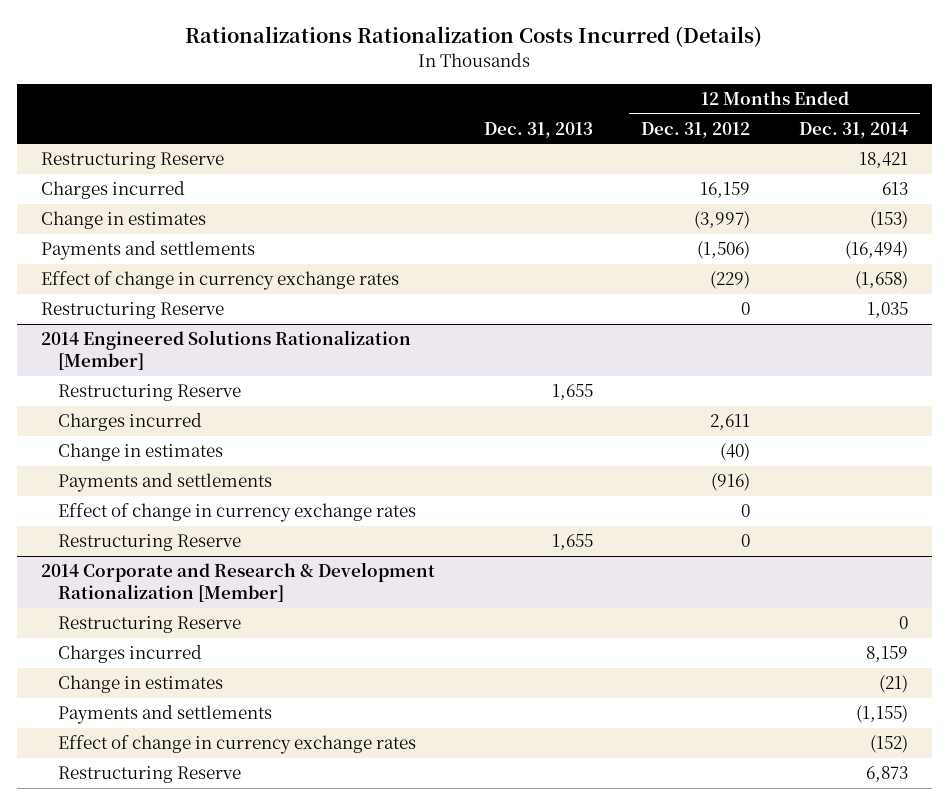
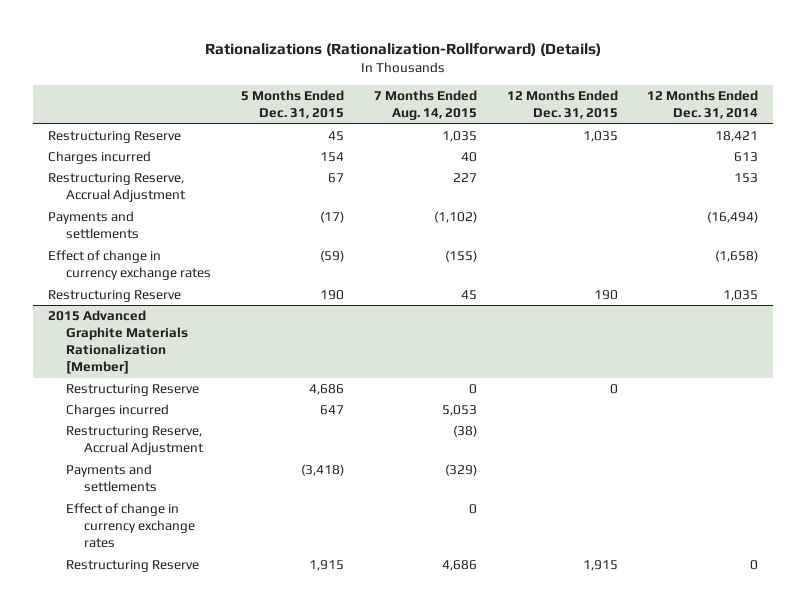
[185,26,763,48] Rationalizations Rationalization Costs Incurred (Details) -> [205,43,602,57] Rationalizations (Rationalization-Rollforward) (Details)
[483,121,593,138] Dec. 31, 2013 -> none
[641,121,751,138] Dec. 31, 2012 -> none
none -> [241,90,345,120] 5 Months Ended Dec. 31, 2015
none -> [373,90,477,121] 7 Months Ended Aug. 14, 2015
none -> [506,90,618,120] 12 Months Ended Dec. 31, 2015
[40,211,206,230] Change in estimates -> none
none -> [48,173,187,203] Restructuring Reserve, Accrual Adjustment
[40,330,411,371] 2014 Engineered Solutions Rationalization [Member] -> none
[57,384,241,402] Restructuring Reserve -> none
[57,413,202,432] Charges incurred -> none
[57,443,223,462] Change in estimates -> none
[57,473,272,493] Payments and settlements -> none
[57,503,416,523] Effect of change in currency exchange rates -> none
[57,534,241,552] Restructuring Reserve -> none
[40,562,435,603] 2014 Corporate and Research & Development Rationalization [Member] -> none
[57,616,241,634] Restructuring Reserve -> none
[57,645,202,664] Charges incurred -> none
[57,675,223,694] Change in estimates -> none
[57,705,272,725] Payments and settlements -> none
[57,735,416,755] Effect of change in currency exchange rates -> none
[57,766,241,784] Restructuring Reserve -> none
none -> [48,310,189,375] 2015 Advanced Graphite Materials Rationalization [Member]
none -> [66,384,200,397] Restructuring Reserve
none -> [66,404,170,418] Charges incurred
none -> [66,426,205,456] Restructuring Reserve, Accrual Adjustment
none -> [66,464,158,493] Payments and settlements
none -> [66,503,196,549] Effect of change in currency exchange rates
none -> [66,560,200,573] Restructuring Reserve

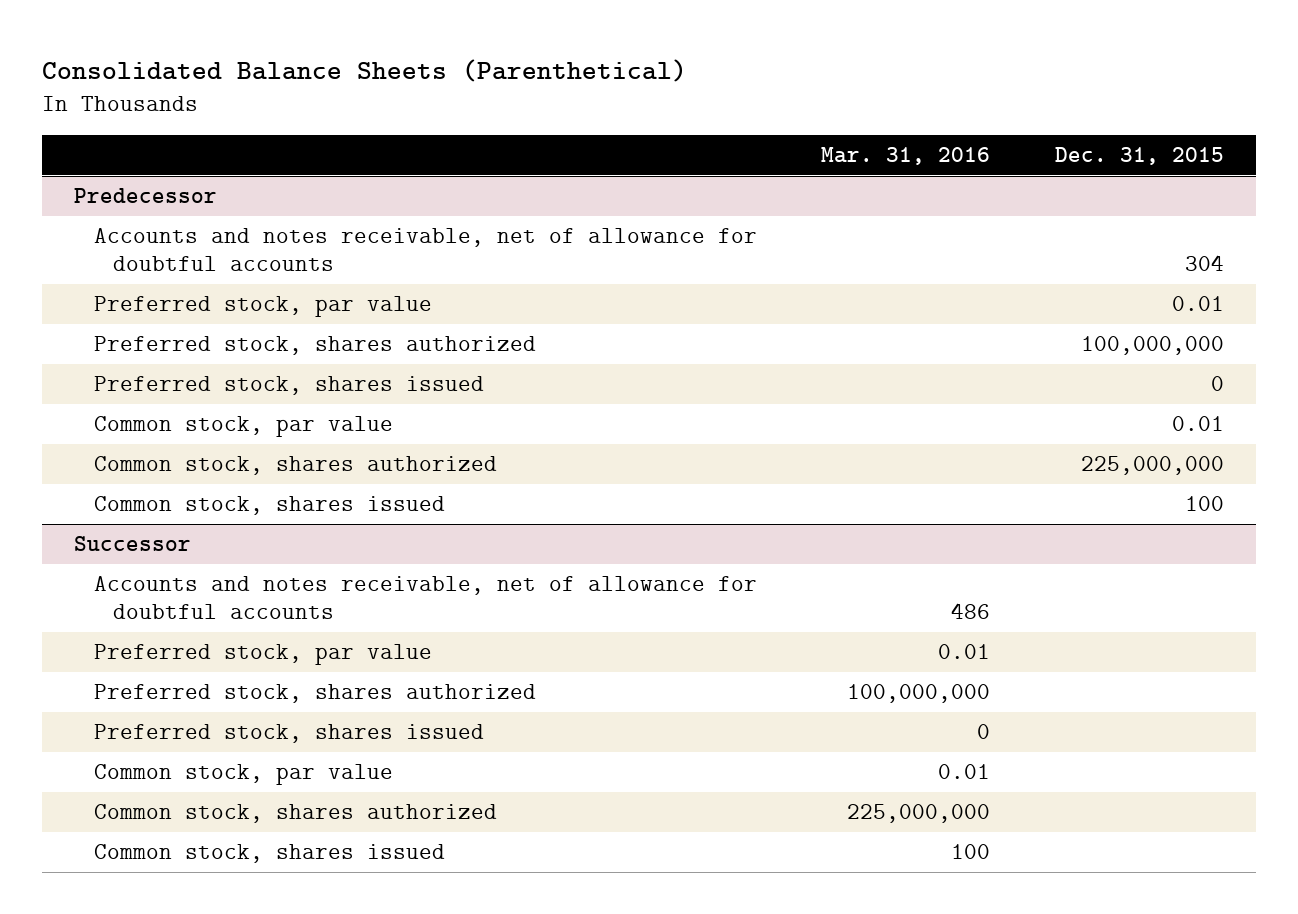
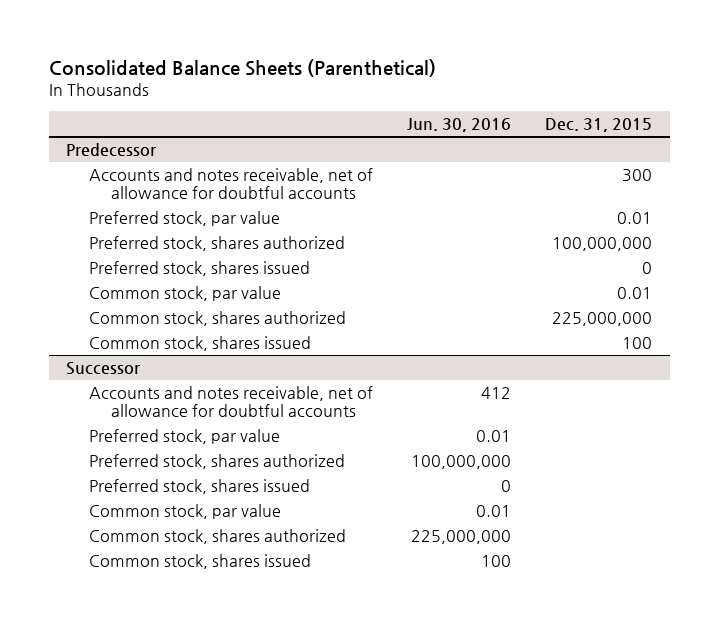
[821,146,991,165] Mar. 31, 2016 -> none
none -> [407,118,512,133] Jun. 30, 2016
[1184,255,1224,272] 304 -> [622,169,653,183] 300

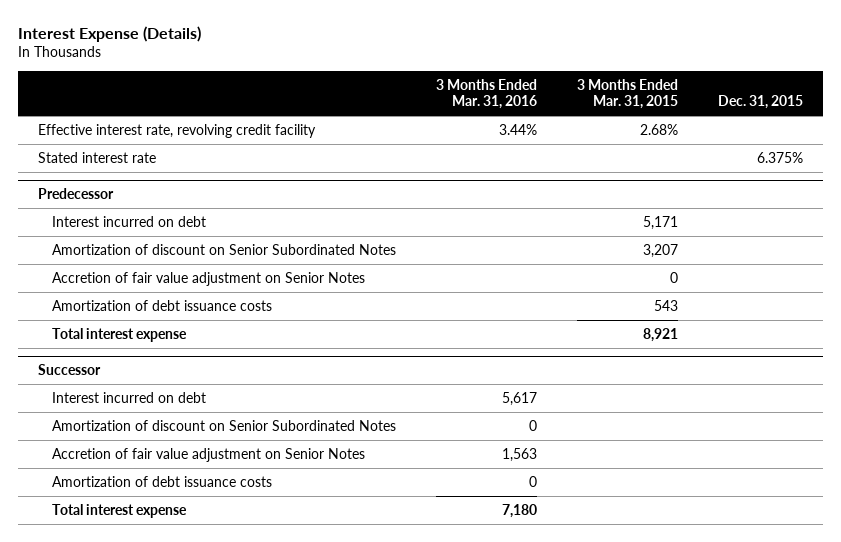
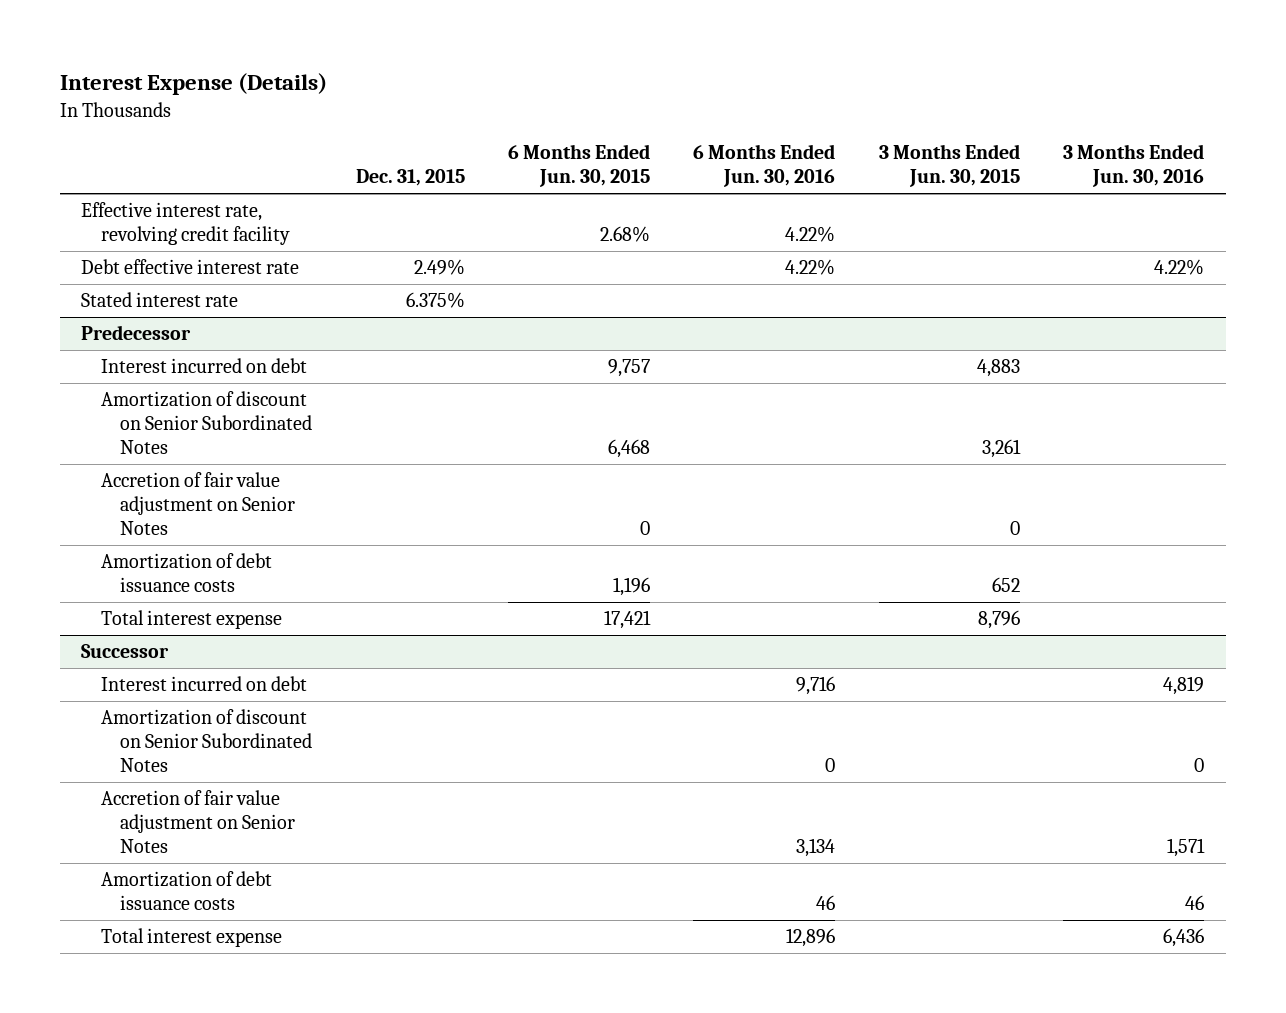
[435,78,537,110] 3 Months Ended Mar. 31, 2016 -> none
[576,78,678,110] 3 Months Ended Mar. 31, 2015 -> none
none -> [508,144,651,188] 6 Months Ended Jun. 30, 2015
none -> [693,144,836,188] 6 Months Ended Jun. 30, 2016
none -> [878,144,1020,188] 3 Months Ended Jun. 30, 2015
none -> [1063,144,1205,188] 3 Months Ended Jun. 30, 2016
none -> [81,259,300,275] Debt effective interest rate

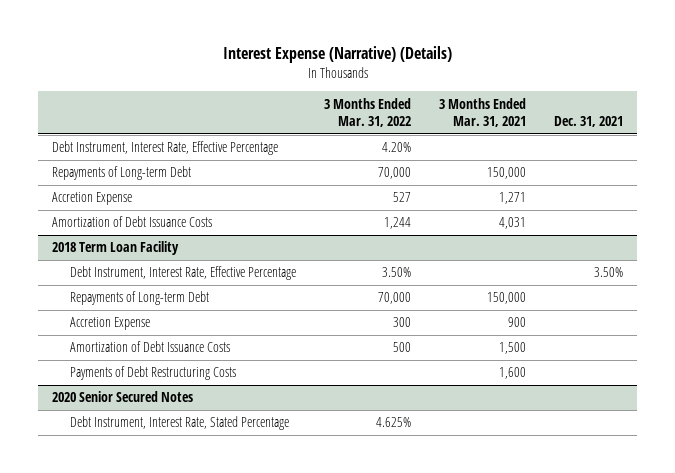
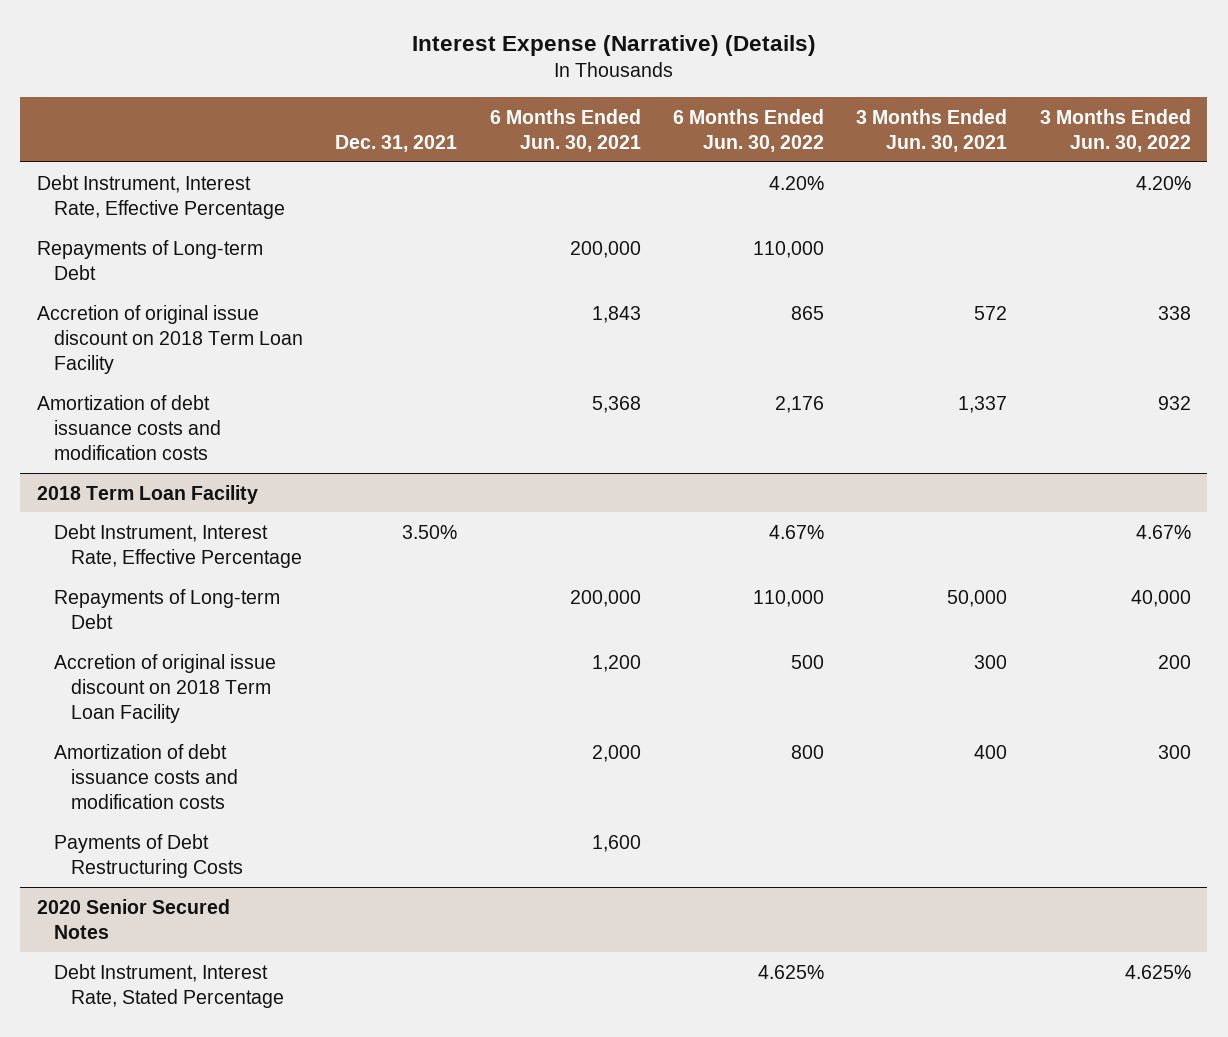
[323,97,411,128] 3 Months Ended Mar. 31, 2022 -> none
[439,97,527,128] 3 Months Ended Mar. 31, 2021 -> none
none -> [489,108,641,152] 6 Months Ended Jun. 30, 2021
none -> [673,108,825,152] 6 Months Ended Jun. 30, 2022
none -> [856,108,1008,152] 3 Months Ended Jun. 30, 2021
none -> [1039,108,1191,152] 3 Months Ended Jun. 30, 2022
[52,192,133,206] Accretion Expense -> [36,304,303,374] Accretion of original issue discount on 2018 Term Loan Facility
[52,216,213,228] Amortization of Debt Issuance Costs -> [36,394,221,460] Amortization of debt issuance costs and modification costs
[69,317,150,331] Accretion Expense -> [53,653,276,723] Accretion of original issue discount on 2018 Term Loan Facility
[69,341,230,353] Amortization of Debt Issuance Costs -> [53,743,238,809] Amortization of debt issuance costs and modification costs

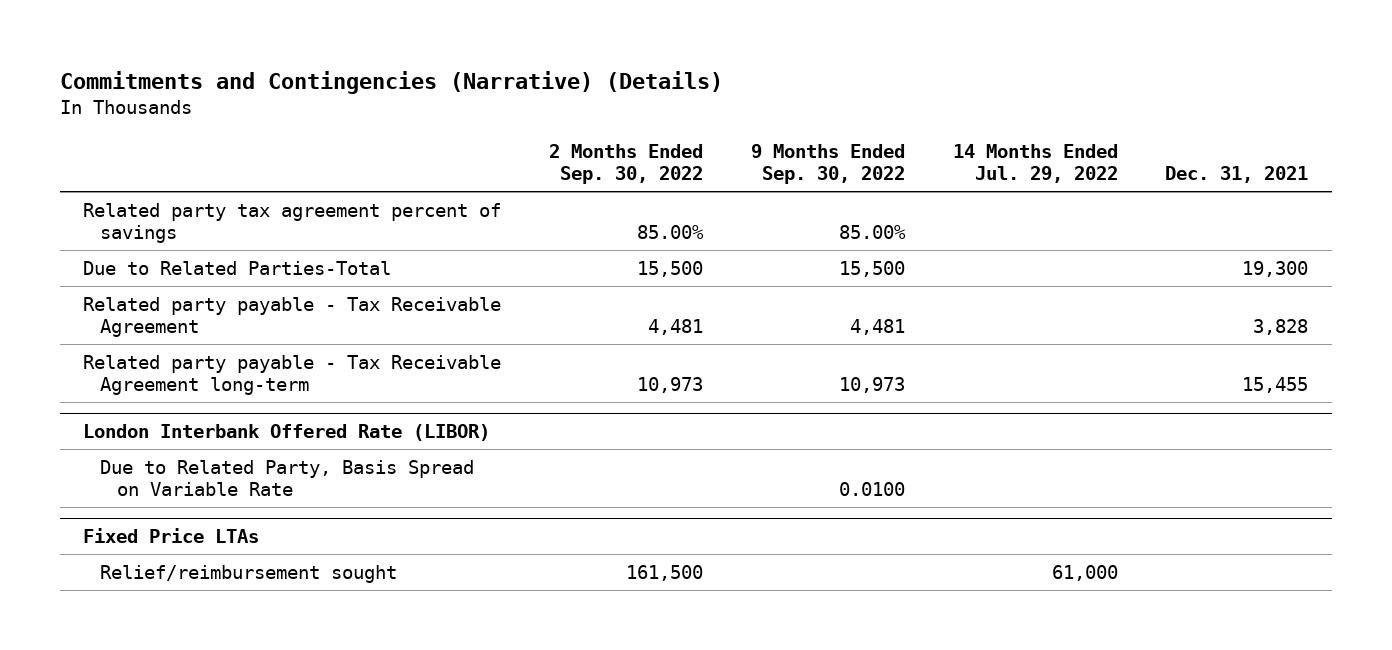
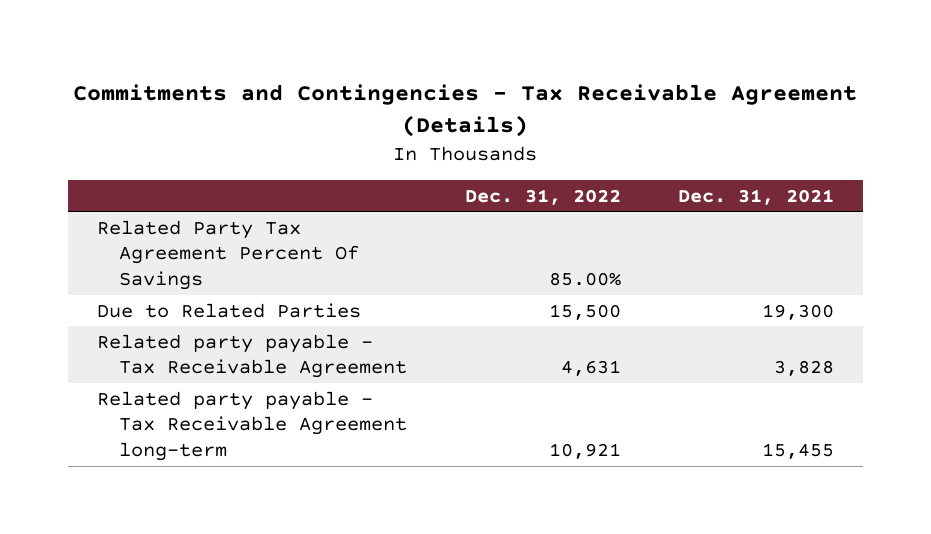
[59,70,723,94] Commitments and Contingencies (Narrative) (Details) -> [73,83,858,137] Commitments and Contingencies - Tax Receivable Agreement (Details)
[549,143,704,185] 2 Months Ended Sep. 30, 2022 -> none
[750,143,905,185] 9 Months Ended Sep. 30, 2022 -> none
[952,143,1118,184] 14 Months Ended Jul. 29, 2022 -> none
none -> [464,188,621,205] Dec. 31, 2022
[83,202,502,244] Related party tax agreement percent of savings -> [96,219,360,291] Related Party Tax Agreement Percent Of Savings
[83,260,392,275] Due to Related Parties-Total -> [96,302,361,318] Due to Related Parties
[83,424,491,442] London Interbank Offered Rate (LIBOR) -> none
[100,459,475,497] Due to Related Party, Basis Spread on Variable Rate -> none
[83,528,260,544] Fixed Price LTAs -> none
[100,564,398,583] Relief/reimbursement sought -> none

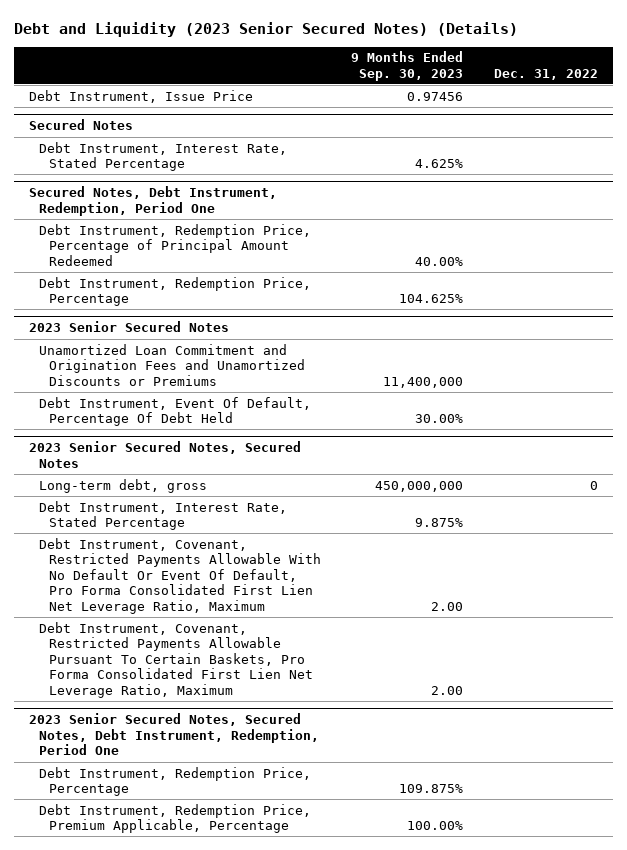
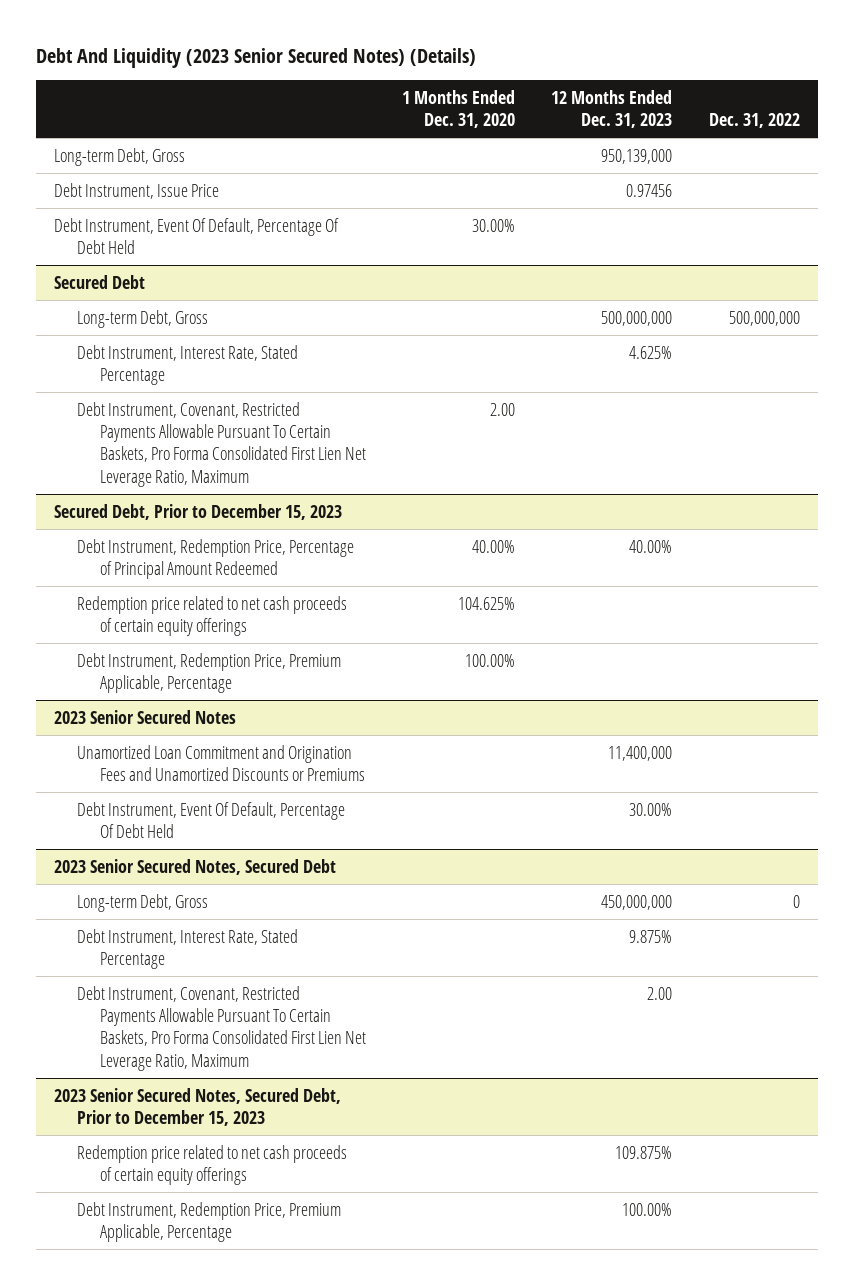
[13,21,518,37] Debt and Liquidity (2023 Senior Secured Notes) (Details) -> [35,47,476,68] Debt And Liquidity (2023 Senior Secured Notes) (Details)
[351,51,464,81] 9 Months Ended Sep. 30, 2023 -> none
none -> [402,89,516,129] 1 Months Ended Dec. 31, 2020
none -> [551,89,673,129] 12 Months Ended Dec. 31, 2023
none -> [53,147,185,166] Long-term Debt, Gross
none -> [53,217,339,254] Debt Instrument, Event Of Default, Percentage Of Debt Held
[29,119,134,131] Secured Notes -> [53,274,145,289] Secured Debt
none -> [76,309,208,328] Long-term Debt, Gross
[29,186,278,216] Secured Notes, Debt Instrument, Redemption, Period One -> none
[39,223,312,266] Debt Instrument, Redemption Price, Percentage of Principal Amount Redeemed -> none
[39,276,312,307] Debt Instrument, Redemption Price, Percentage -> none
none -> [76,401,367,487] Debt Instrument, Covenant, Restricted Payments Allowable Pursuant To Certain Baskets, Pro Forma Consolidated First Lien Net Leverage Ratio, Maximum
none -> [53,503,342,520] Secured Debt, Prior to December 15, 2023
none -> [76,538,354,579] Debt Instrument, Redemption Price, Percentage of Principal Amount Redeemed
none -> [76,595,347,636] Redemption price related to net cash proceeds of certain equity offerings
none -> [76,652,341,693] Debt Instrument, Redemption Price, Premium Applicable, Percentage
[29,441,302,468] 2023 Senior Secured Notes, Secured Notes -> [53,858,336,875] 2023 Senior Secured Notes, Secured Debt
[39,478,208,493] Long-term debt, gross -> [76,893,208,912] Long-term Debt, Gross
[39,537,322,614] Debt Instrument, Covenant, Restricted Payments Allowable With No Default Or Event Of Default, Pro Forma Consolidated First Lien Net Leverage Ratio, Maximum -> none
[29,713,320,756] 2023 Senior Secured Notes, Secured Notes, Debt Instrument, Redemption, Period One -> none
[39,766,312,797] Debt Instrument, Redemption Price, Percentage -> none
[39,803,312,834] Debt Instrument, Redemption Price, Premium Applicable, Percentage -> none
none -> [53,1087,341,1126] 2023 Senior Secured Notes, Secured Debt, Prior to December 15, 2023
none -> [76,1144,347,1185] Redemption price related to net cash proceeds of certain equity offerings
none -> [76,1201,341,1242] Debt Instrument, Redemption Price, Premium Applicable, Percentage

